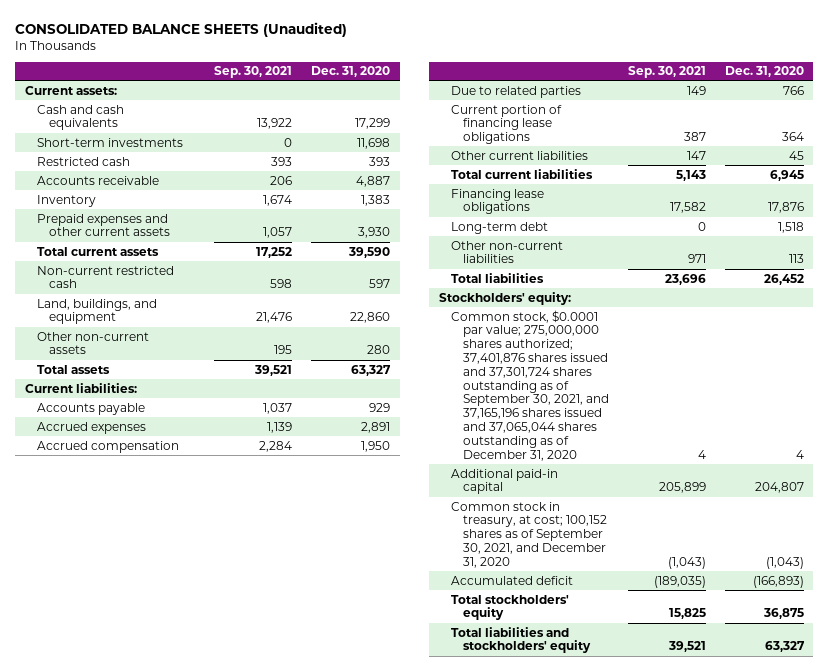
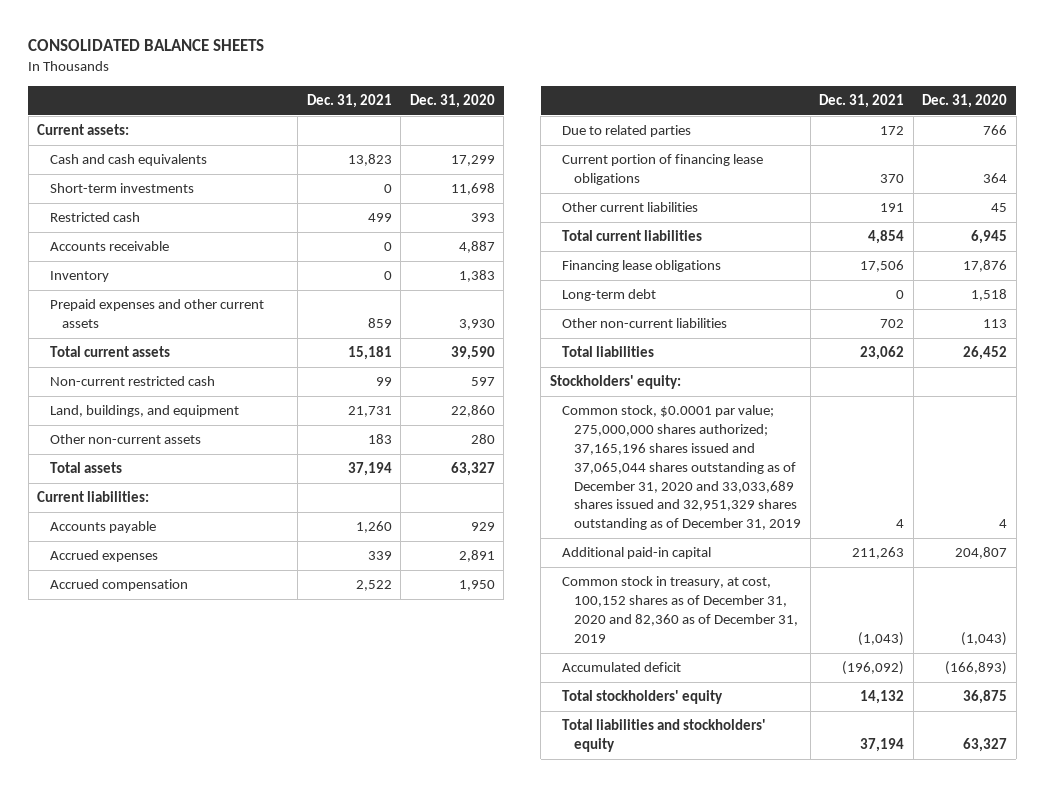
[15,21,348,37] CONSOLIDATED BALANCE SHEETS (Unaudited) -> [28,39,265,52] CONSOLIDATED BALANCE SHEETS
[214,66,293,79] Sep. 30, 2021 -> none
none -> [306,94,392,109] Dec. 31, 2021
[450,309,610,461] Common stock, $0.0001 par value; 275,000,000 shares authorized; 37,401,876 shares issued and 37,301,724 shares outstanding as of September 30, 2021, and 37,165,196 shares issued and 37,065,044 shares outstanding as of December 31, 2020 -> [561,405,802,531] Common stock, $0.0001 par value; 275,000,000 shares authorized; 37,165,196 shares issued and 37,065,044 shares outstanding as of December 31, 2020 and 33,033,689 shares issued and 32,951,329 shares outstanding as of December 31, 2019
[450,501,608,568] Common stock in treasury, at cost; 100,152 shares as of September 30, 2021, and December 31, 2020 -> [561,576,799,643] Common stock in treasury, at cost, 100,152 shares as of December 31, 2020 and 82,360 as of December 31, 2019

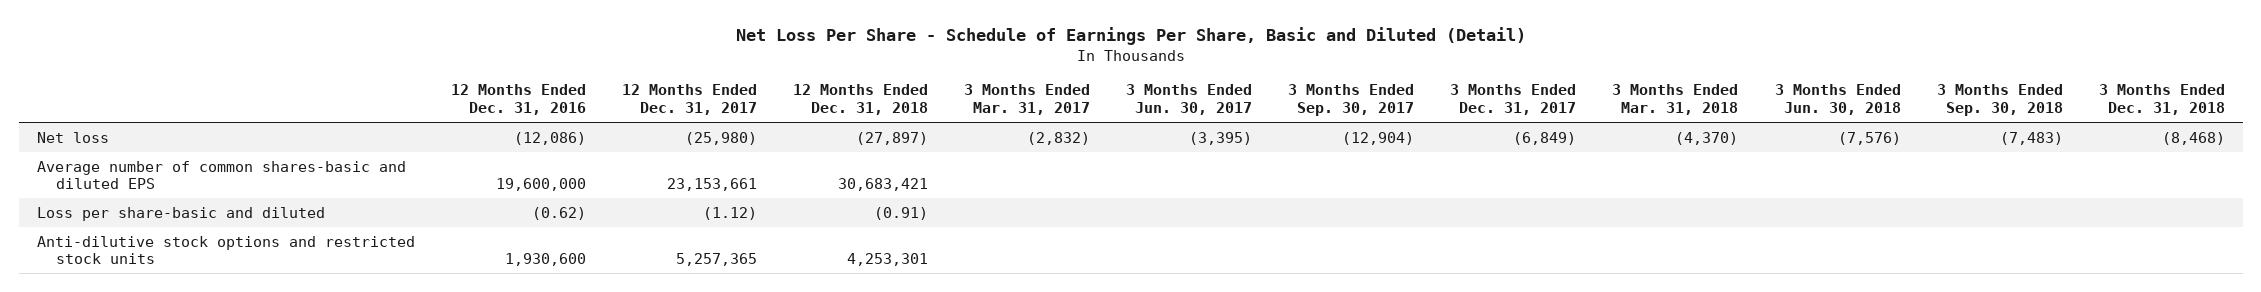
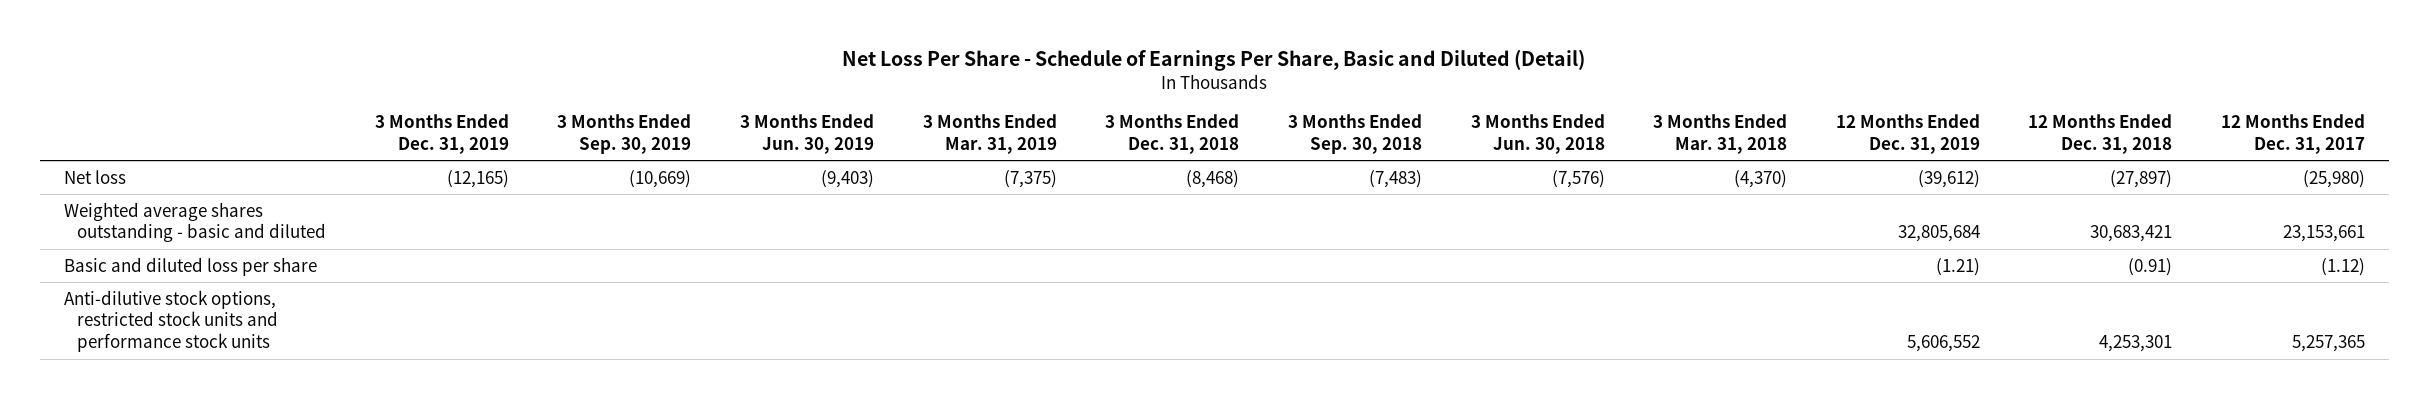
[450,84,586,116] 12 Months Ended Dec. 31, 2016 -> none
[964,84,1091,116] 3 Months Ended Mar. 31, 2017 -> none
[1126,84,1253,116] 3 Months Ended Jun. 30, 2017 -> none
[1288,84,1415,117] 3 Months Ended Sep. 30, 2017 -> none
[1450,84,1577,116] 3 Months Ended Dec. 31, 2017 -> none
none -> [374,114,509,154] 3 Months Ended Dec. 31, 2019
none -> [557,114,692,154] 3 Months Ended Sep. 30, 2019
none -> [740,114,875,154] 3 Months Ended Jun. 30, 2019
none -> [922,114,1057,154] 3 Months Ended Mar. 31, 2019
none -> [1835,114,1980,154] 12 Months Ended Dec. 31, 2019
[36,160,406,190] Average number of common shares-basic and diluted EPS -> [63,201,327,243] Weighted average shares outstanding - basic and diluted
[36,206,325,221] Loss per share-basic and diluted -> [63,256,317,276] Basic and diluted loss per share
[36,235,415,265] Anti-dilutive stock options and restricted stock units -> [63,289,279,353] Anti-dilutive stock options, restricted stock units and performance stock units

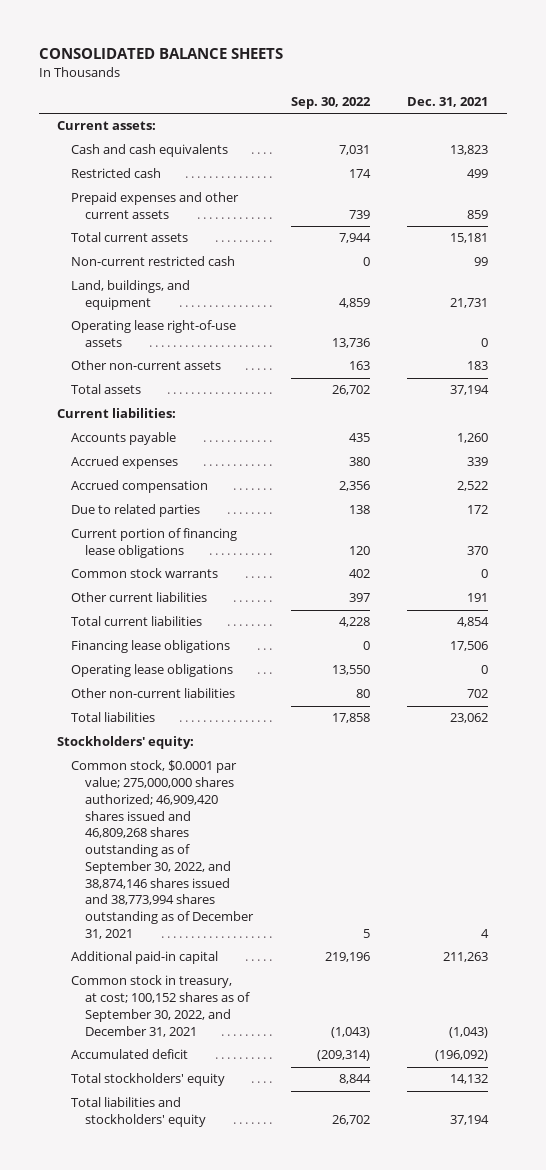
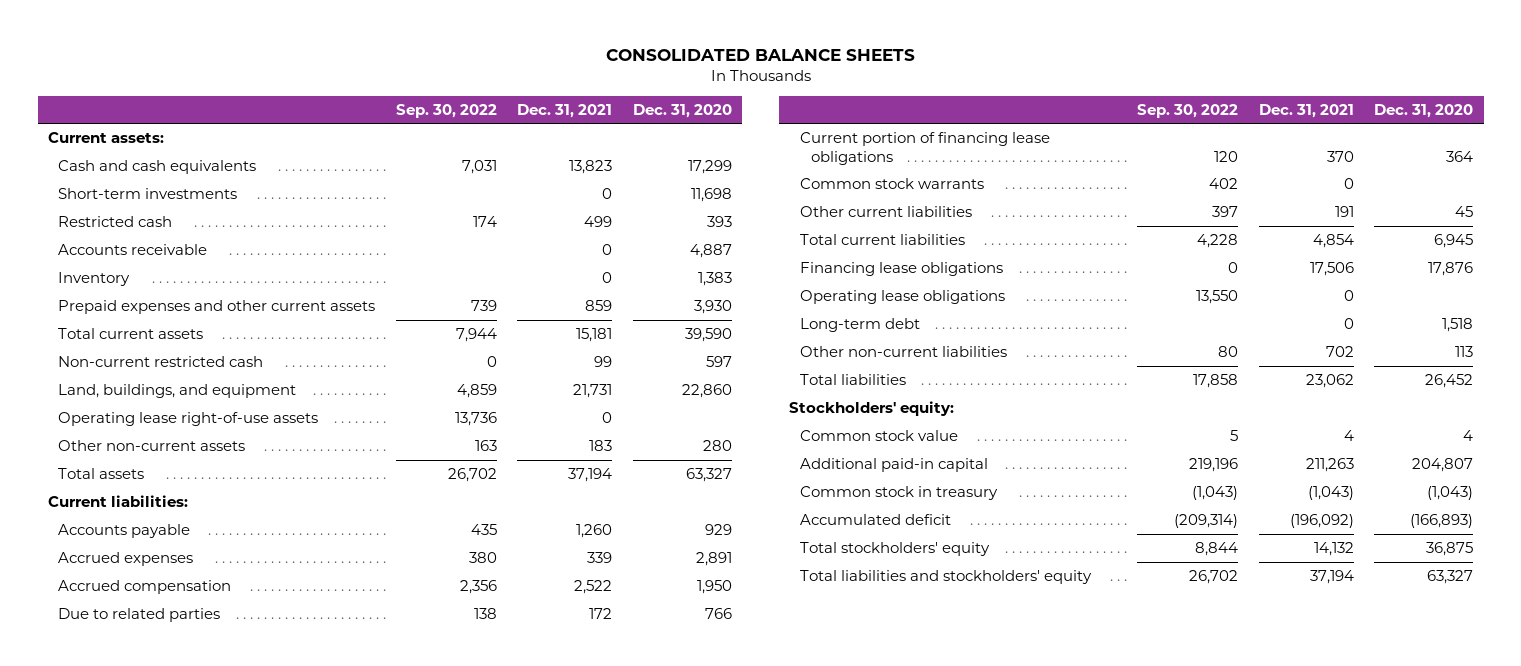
none -> [632,103,732,118] Dec. 31, 2020
none -> [58,187,238,199] Short-term investments
none -> [58,243,208,255] Accounts receivable
none -> [58,271,131,286] Inventory
none -> [800,317,921,332] Long-term debt
[71,760,255,939] Common stock, $0.0001 par value; 275,000,000 shares authorized; 46,909,420 shares issued and 46,809,268 shares outstanding as of September 30, 2022, and 38,874,146 shares issued and 38,773,994 shares outstanding as of December 31, 2021 -> [800,429,959,441] Common stock value
[71,975,251,1037] Common stock in treasury, at cost; 100,152 shares as of September 30, 2022, and December 31, 2021 -> [800,485,999,500] Common stock in treasury

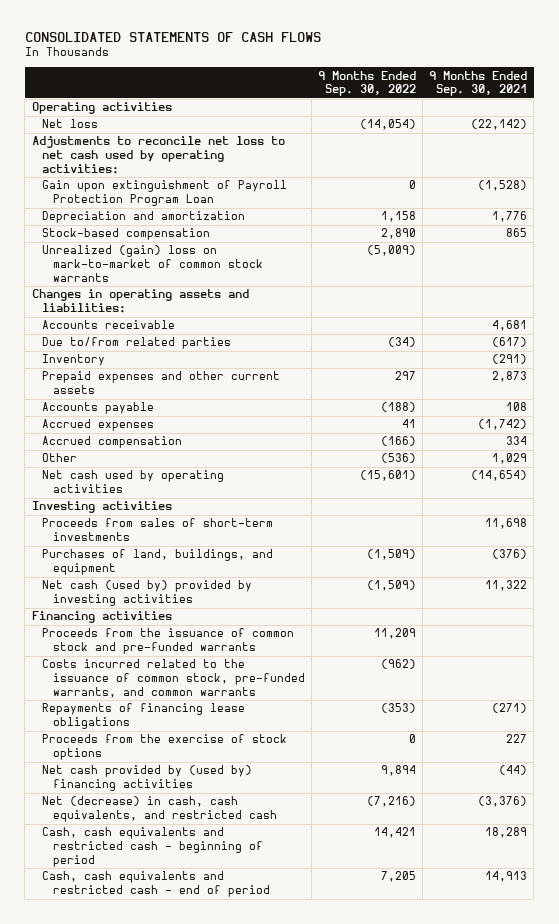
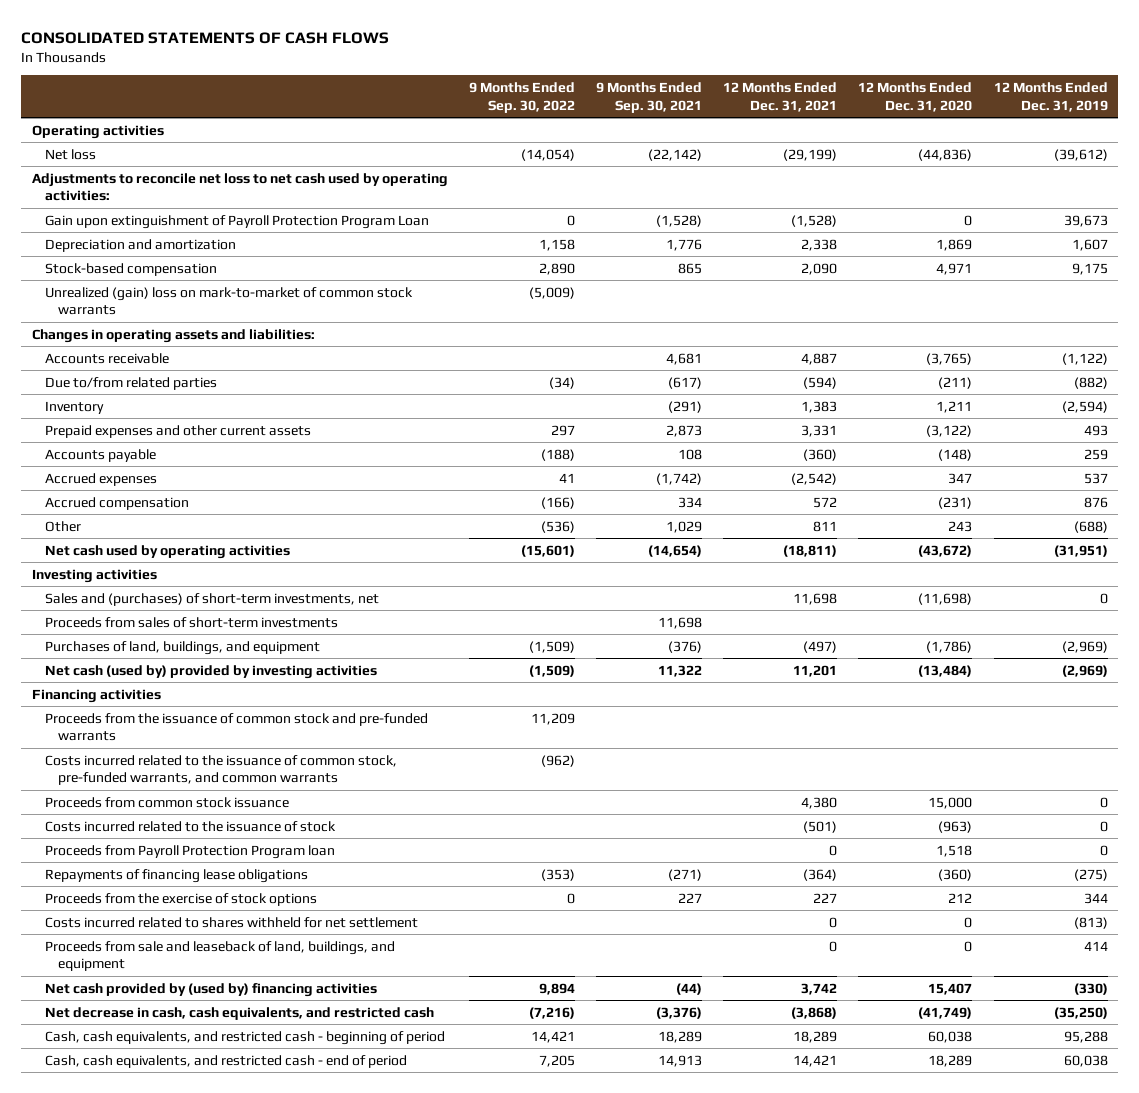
none -> [723,82,838,112] 12 Months Ended Dec. 31, 2021
none -> [858,82,973,112] 12 Months Ended Dec. 31, 2020
none -> [993,82,1108,112] 12 Months Ended Dec. 31, 2019
none -> [44,592,379,606] Sales and (purchases) of short-term investments, net
none -> [44,796,289,808] Proceeds from common stock issuance
none -> [44,820,336,832] Costs incurred related to the issuance of stock
none -> [44,844,335,859] Proceeds from Payroll Protection Program loan
none -> [44,916,418,928] Costs incurred related to shares withheld for net settlement
none -> [44,940,395,972] Proceeds from sale and leaseback of land, buildings, and equipment
[42,796,277,823] Net (decrease) in cash, cash equivalents, and restricted cash -> [44,1006,434,1020] Net decrease in cash, cash equivalents, and restricted cash
[42,827,263,868] Cash, cash equivalents and restricted cash - beginning of period -> [44,1030,445,1045] Cash, cash equivalents, and restricted cash - beginning of period
[42,871,270,898] Cash, cash equivalents and restricted cash - end of period -> [44,1054,407,1068] Cash, cash equivalents, and restricted cash - end of period

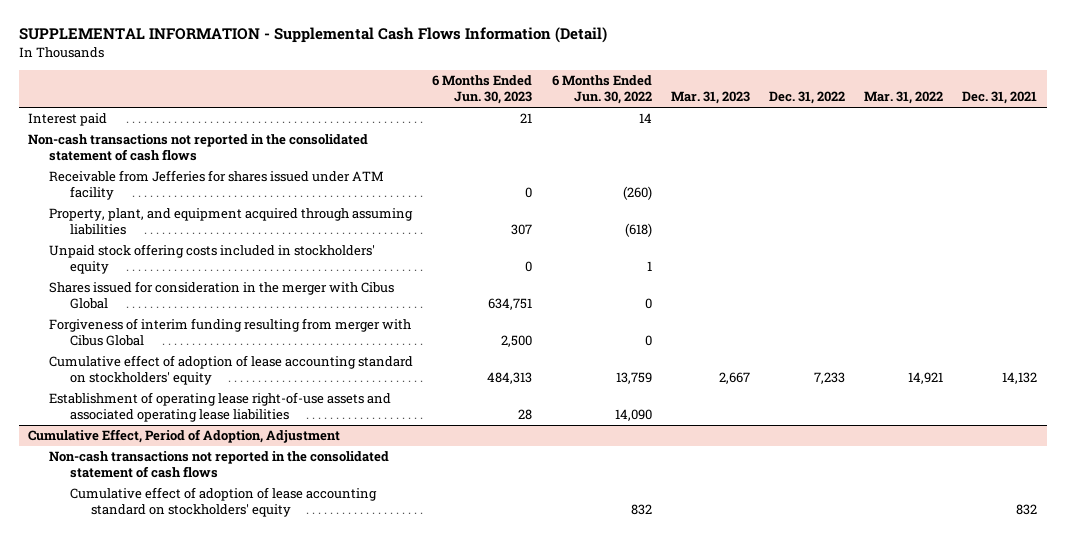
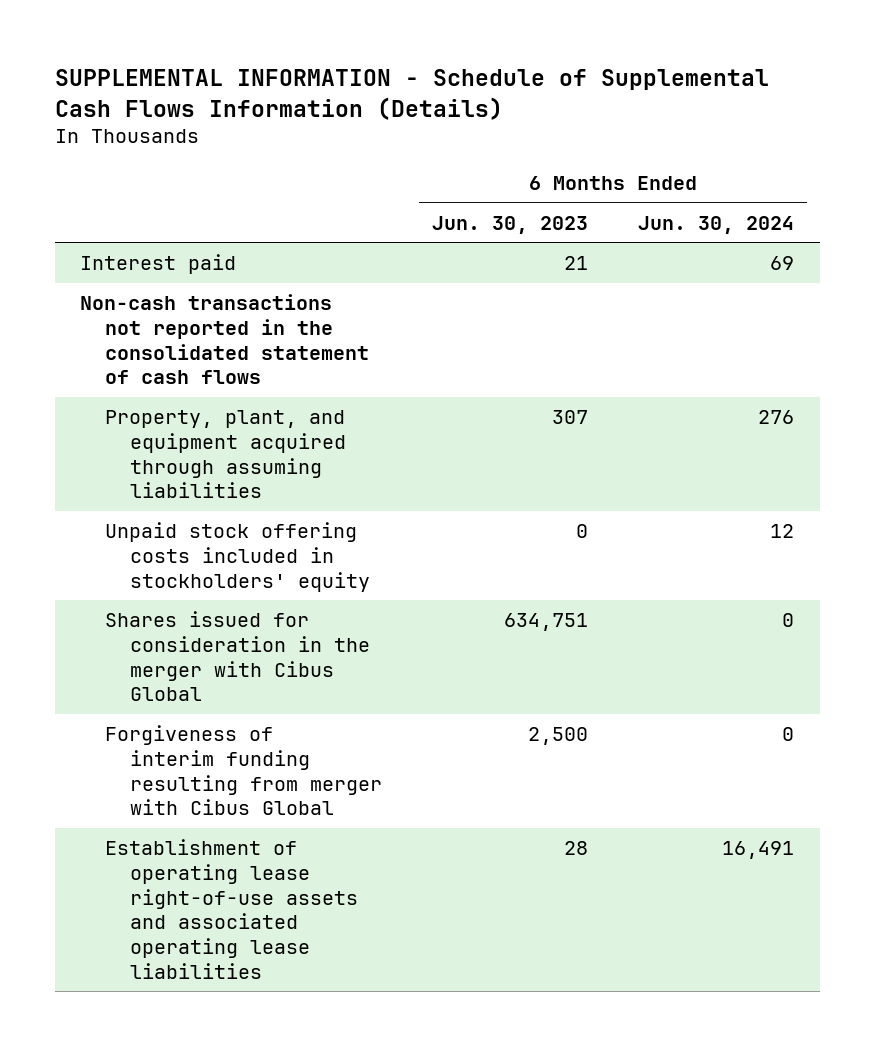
[18,27,607,44] SUPPLEMENTAL INFORMATION - Supplemental Cash Flows Information (Detail) -> [55,68,770,120] SUPPLEMENTAL INFORMATION - Schedule of Supplemental Cash Flows Information (Details)
[551,75,652,105] 6 Months Ended Jun. 30, 2022 -> none
[670,91,750,105] Mar. 31, 2023 -> none
[769,91,846,105] Dec. 31, 2022 -> none
[864,91,944,105] Mar. 31, 2022 -> none
[962,91,1038,105] Dec. 31, 2021 -> none
none -> [638,215,795,234] Jun. 30, 2024
[49,170,385,201] Receivable from Jefferies for shares issued under ATM facility -> none
[49,355,414,386] Cumulative effect of adoption of lease accounting standard on stockholders' equity -> none
[28,429,341,444] Cumulative Effect, Period of Adoption, Adjustment -> none
[49,451,390,479] Non-cash transactions not reported in the consolidated statement of cash flows -> none
[70,487,378,518] Cumulative effect of adoption of lease accounting standard on stockholders' equity -> none

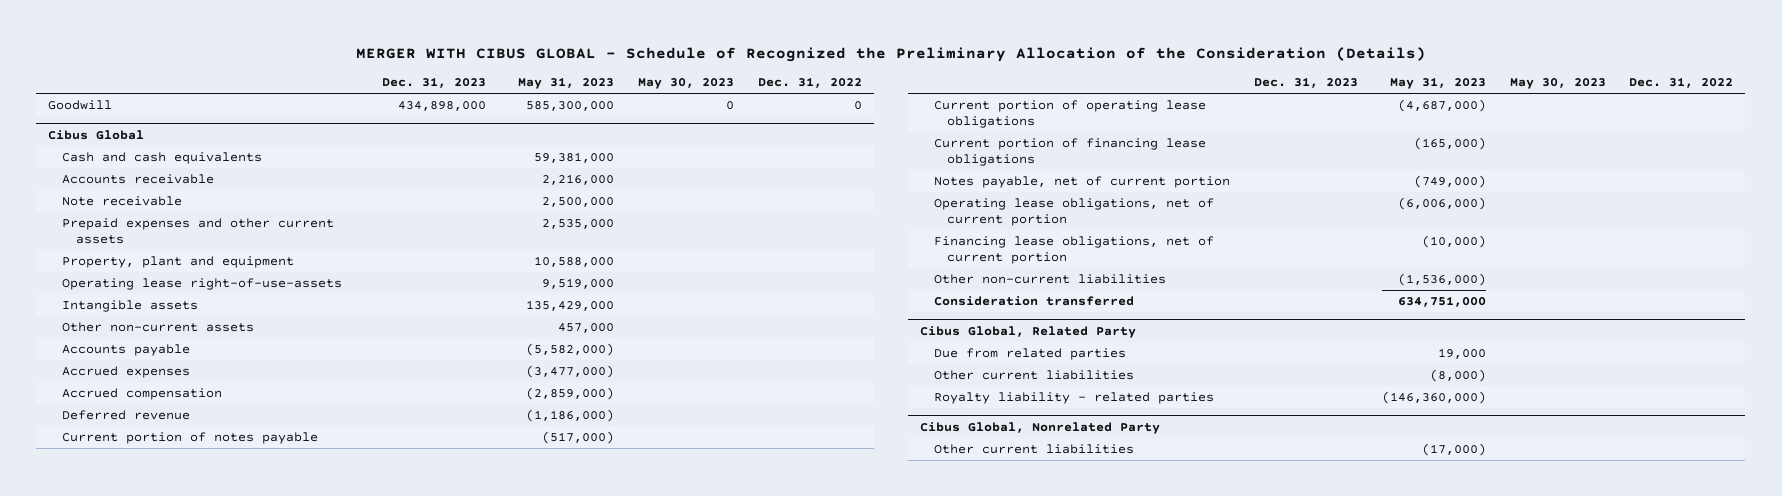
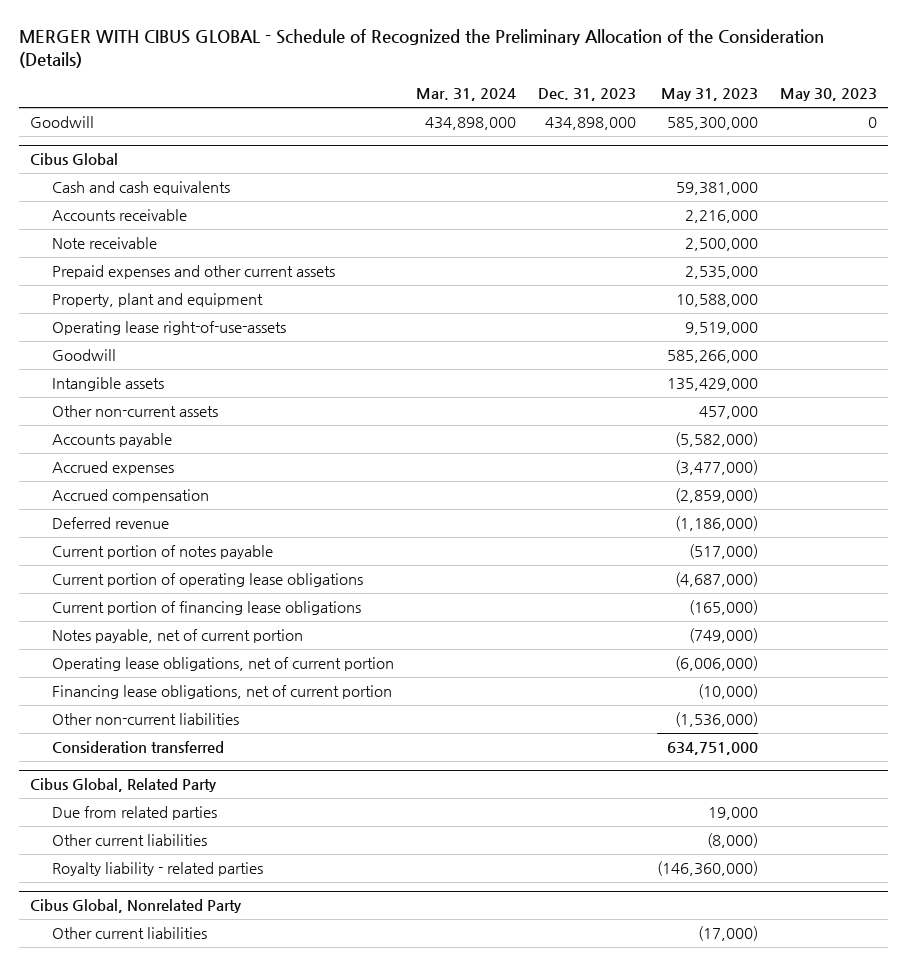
[757,77,862,89] Dec. 31, 2022 -> none
none -> [415,88,516,102] Mar. 31, 2024
none -> [52,349,117,362] Goodwill

